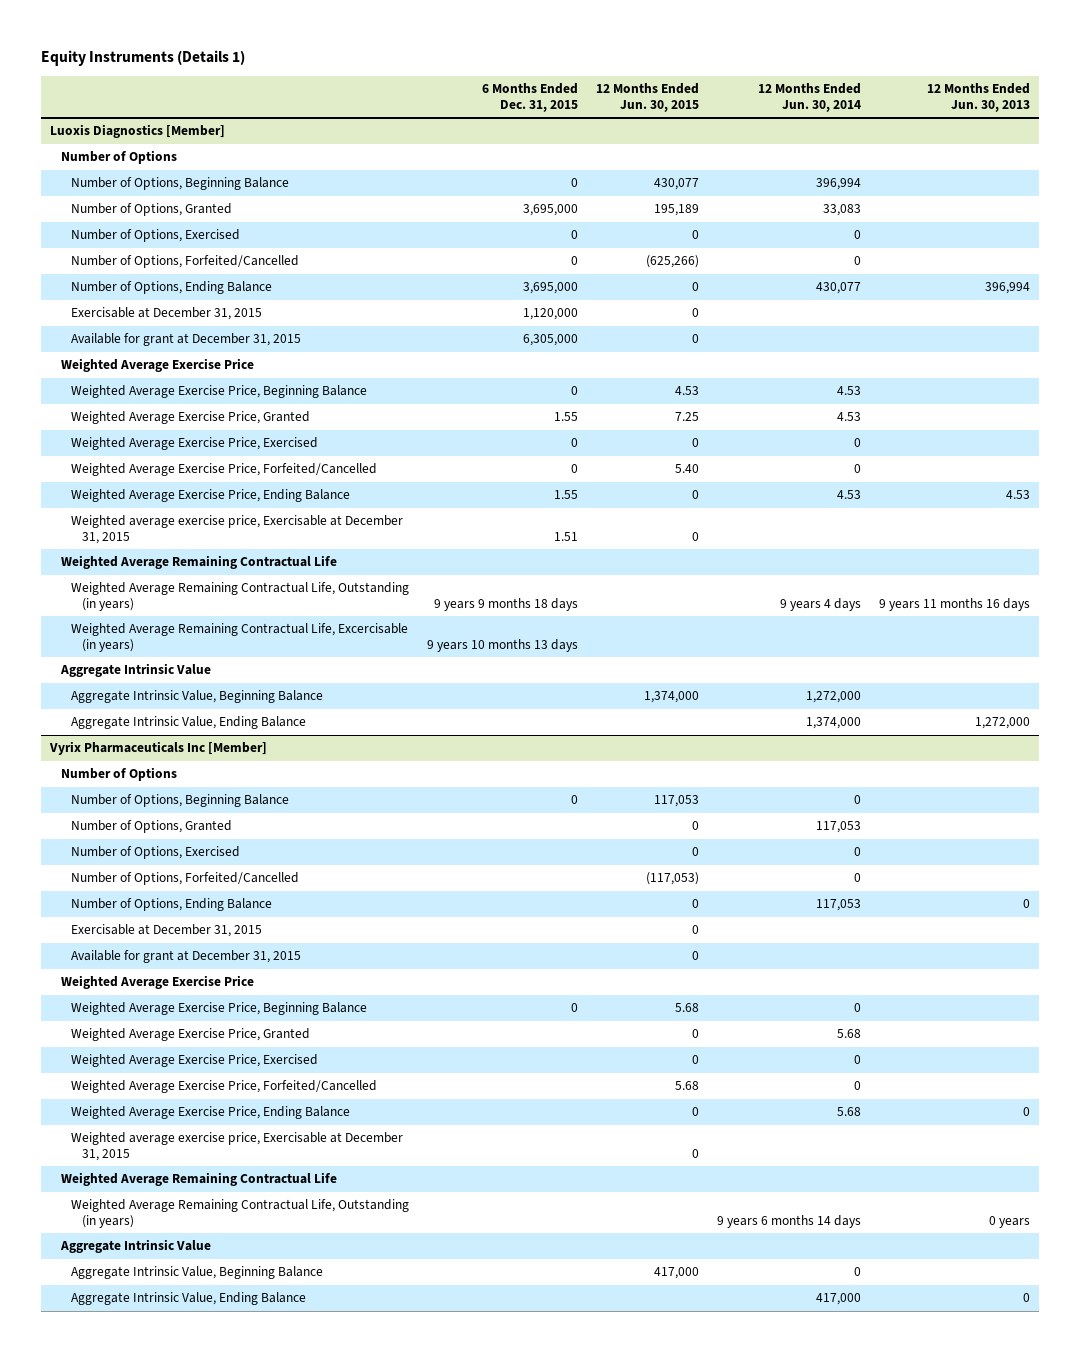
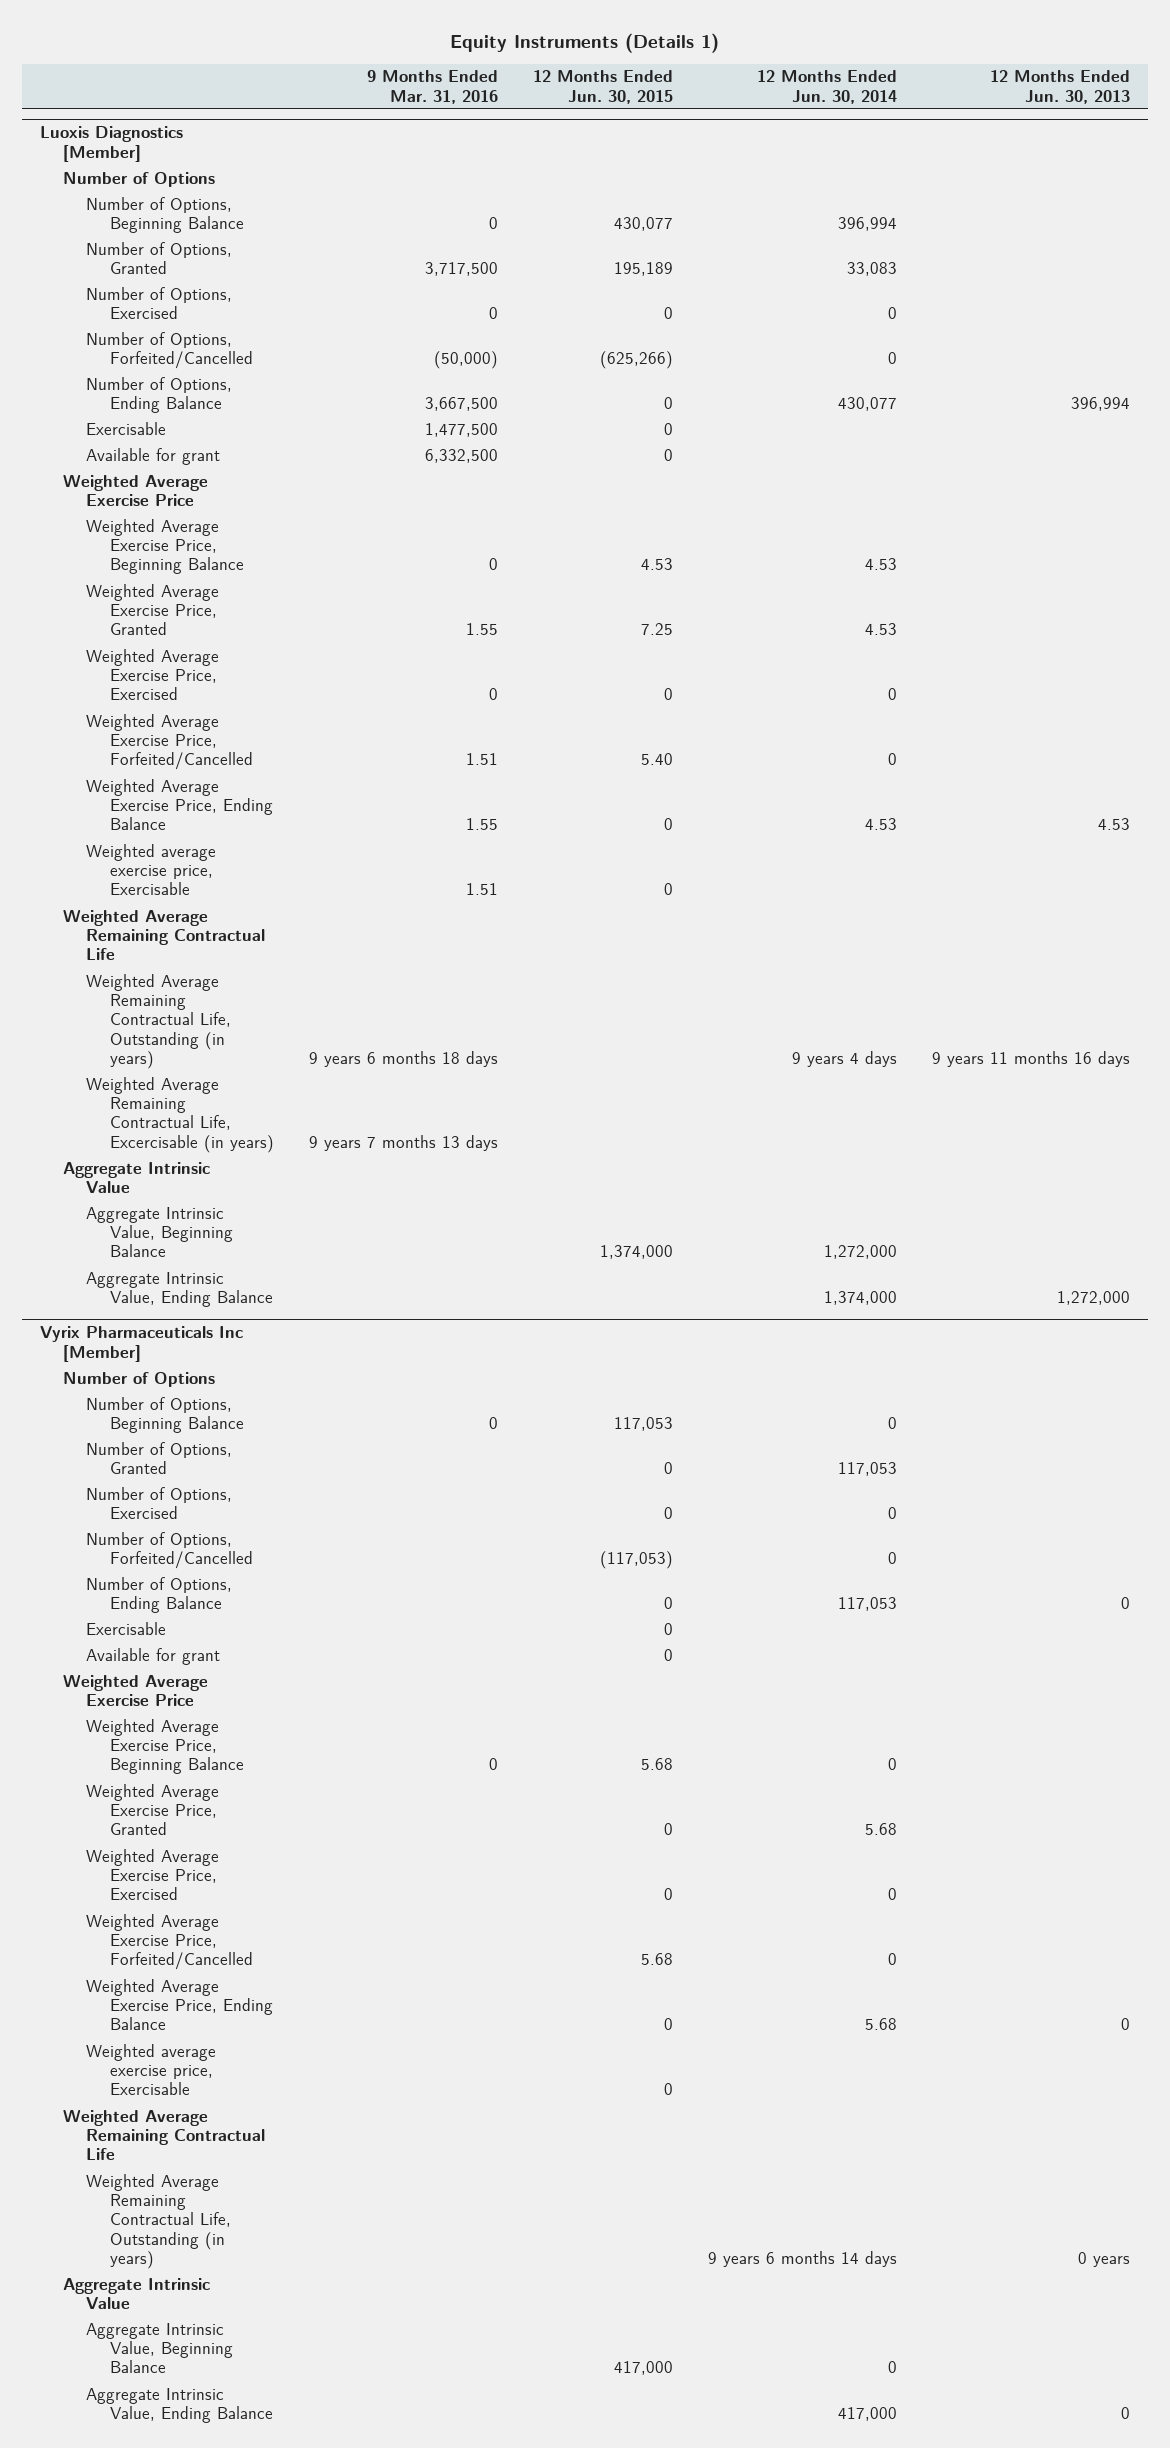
[482,83,579,112] 6 Months Ended Dec. 31, 2015 -> none
none -> [366,70,498,104] 9 Months Ended Mar. 31, 2016
[71,307,263,321] Exercisable at December 31, 2015 -> [86,421,167,435] Exercisable
[71,333,302,347] Available for grant at December 31, 2015 -> [86,447,221,465] Available for grant
[71,515,404,544] Weighted average exercise price, Exercisable at December 31, 2015 -> [86,843,217,896] Weighted average exercise price, Exercisable
[71,924,263,938] Exercisable at December 31, 2015 -> [86,1621,167,1635] Exercisable
[71,950,302,964] Available for grant at December 31, 2015 -> [86,1647,221,1665] Available for grant
[71,1132,404,1161] Weighted average exercise price, Exercisable at December 31, 2015 -> [86,2043,217,2096] Weighted average exercise price, Exercisable

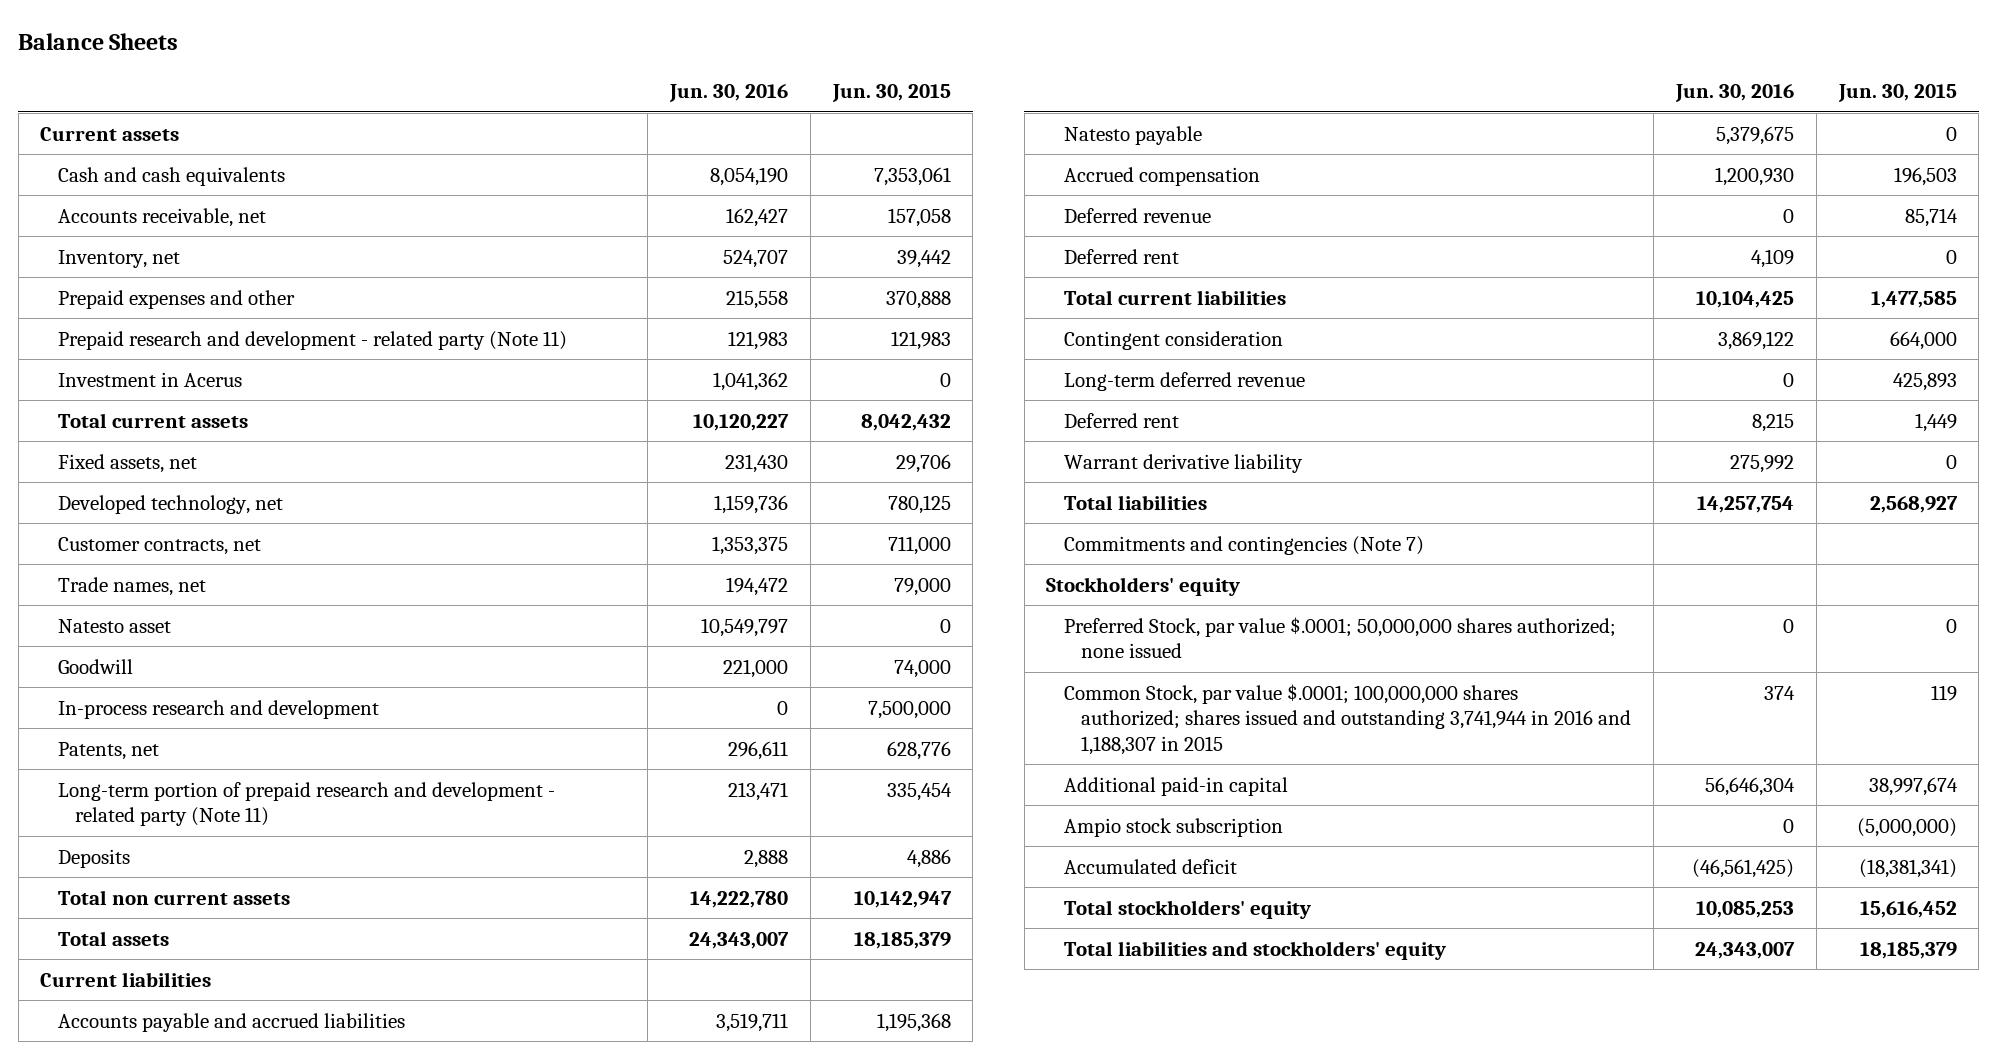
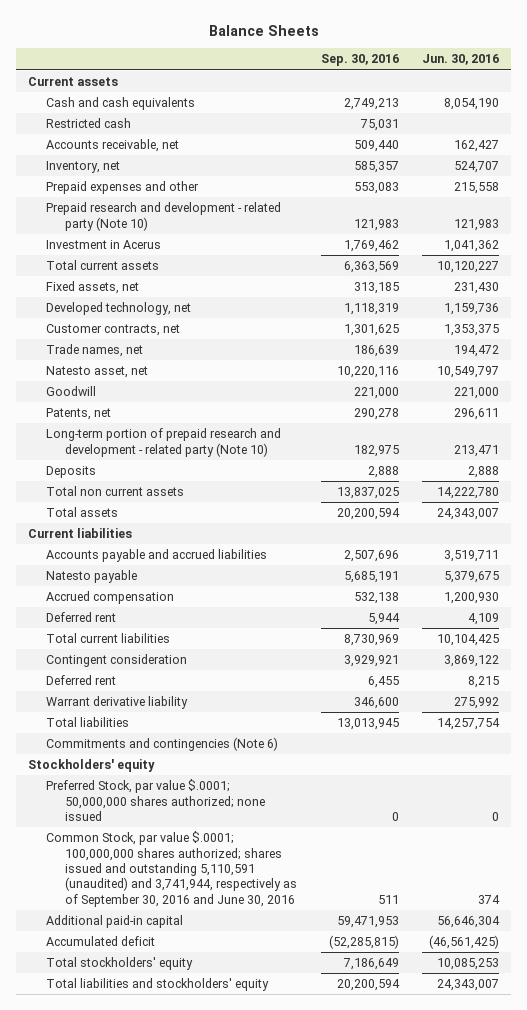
[831,83,951,102] Jun. 30, 2015 -> none
none -> [320,54,399,67] Sep. 30, 2016
none -> [46,118,132,129] Restricted cash
[57,330,567,350] Prepaid research and development - related party (Note 11) -> [46,202,282,231] Prepaid research and development - related party (Note 10)
[57,618,171,633] Natesto asset -> [46,366,149,379] Natesto asset, net
[57,699,379,719] In-process research and development -> none
[57,781,555,827] Long-term portion of prepaid research and development - related party (Note 11) -> [46,428,282,457] Long-term portion of prepaid research and development - related party (Note 10)
[1063,207,1211,223] Deferred revenue -> none
[1063,371,1305,391] Long-term deferred revenue -> none
[1063,535,1424,555] Commitments and contingencies (Note 7) -> [46,737,279,752] Commitments and contingencies (Note 6)
[1063,683,1632,755] Common Stock, par value $.0001; 100,000,000 shares authorized; shares issued and outstanding 3,741,944 in 2016 and 1,188,307 in 2015 -> [46,831,297,907] Common Stock, par value $.0001; 100,000,000 shares authorized; shares issued and outstanding 5,110,591 (unaudited) and 3,741,944, respectively as of September 30, 2016 and June 30, 2016
[1063,817,1283,837] Ampio stock subscription -> none

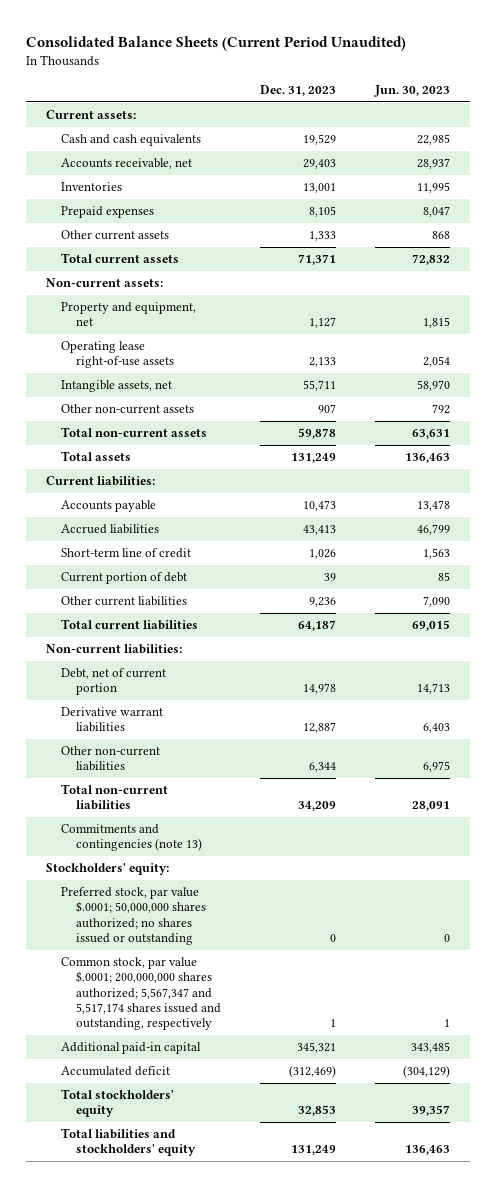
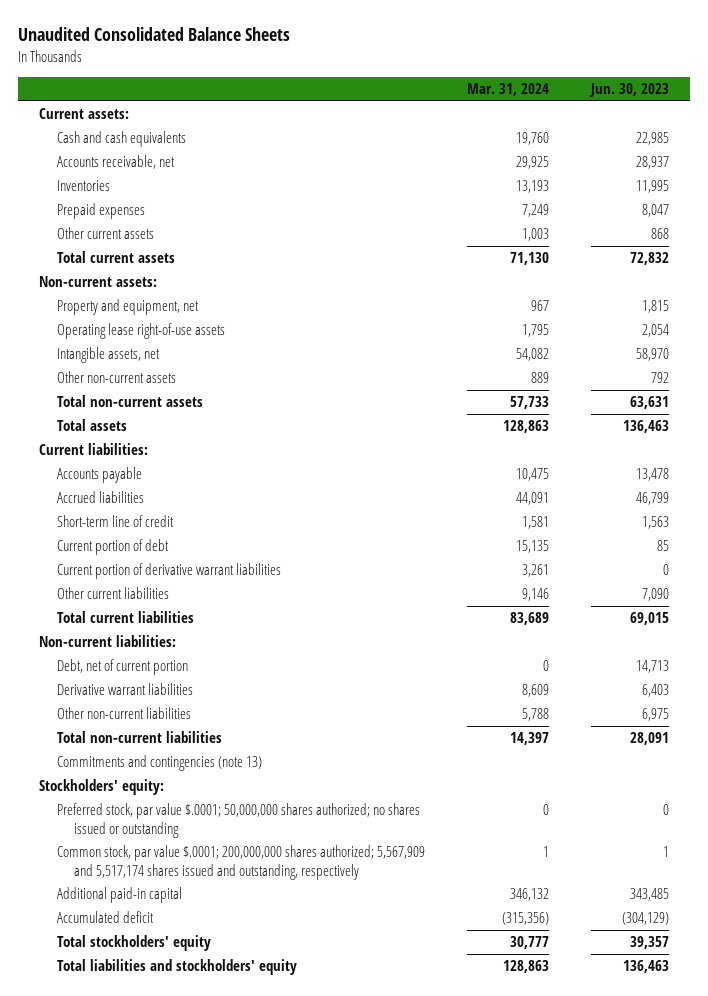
[26,35,407,51] Consolidated Balance Sheets (Current Period Unaudited) -> [17,27,290,42] Unaudited Consolidated Balance Sheets
[260,84,337,96] Dec. 31, 2023 -> none
none -> [466,82,549,96] Mar. 31, 2024
none -> [56,563,281,580] Current portion of derivative warrant liabilities
[60,957,221,1030] Common stock, par value $.0001; 200,000,000 shares authorized; 5,567,347 and 5,517,174 shares issued and outstanding, respectively -> [56,845,425,880] Common stock, par value $.0001; 200,000,000 shares authorized; 5,567,909 and 5,517,174 shares issued and outstanding, respectively

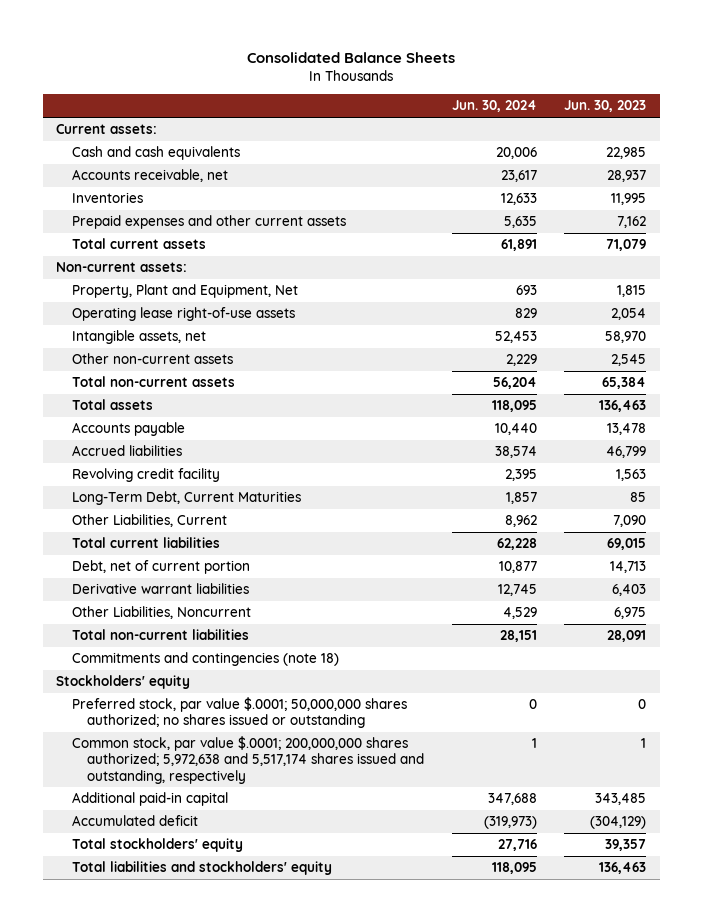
[17,27,290,42] Unaudited Consolidated Balance Sheets -> [247,52,456,64] Consolidated Balance Sheets
[466,82,549,96] Mar. 31, 2024 -> none
none -> [451,100,537,113] Jun. 30, 2024
[56,251,175,264] Total current assets -> none
[56,203,145,220] Prepaid expenses -> [71,215,346,230] Prepaid expenses and other current assets
[641,204,669,218] 8,047 -> [617,216,647,229] 7,162
[56,227,154,240] Other current assets -> [71,238,206,250] Total current assets
[650,228,669,240] 868 -> [606,239,647,252] 71,079
[56,299,199,316] Property and equipment, net -> [71,284,298,299] Property, Plant and Equipment, Net
[650,372,669,384] 792 -> [611,354,647,367] 2,545
[629,396,669,410] 63,631 -> [602,377,647,390] 65,384
[38,443,148,456] Current liabilities: -> none
[56,563,281,580] Current portion of derivative warrant liabilities -> none
[56,515,174,528] Short-term line of credit -> [71,468,220,483] Revolving credit facility
[56,539,169,556] Current portion of debt -> [71,491,301,506] Long-Term Debt, Current Maturities
[56,587,169,600] Other current liabilities -> [71,514,227,528] Other Liabilities, Current
[38,635,176,648] Non-current liabilities: -> none
[56,707,191,720] Other non-current liabilities -> [71,606,251,620] Other Liabilities, Noncurrent
[56,755,262,772] Commitments and contingencies (note 13) -> [71,652,339,667] Commitments and contingencies (note 18)
[38,779,164,796] Stockholders' equity: -> [56,675,191,690] Stockholders' equity
[56,845,425,880] Common stock, par value $.0001; 200,000,000 shares authorized; 5,567,909 and 5,517,174 shares issued and outstanding, respectively -> [71,736,425,784] Common stock, par value $.0001; 200,000,000 shares authorized; 5,972,638 and 5,517,174 shares issued and outstanding, respectively

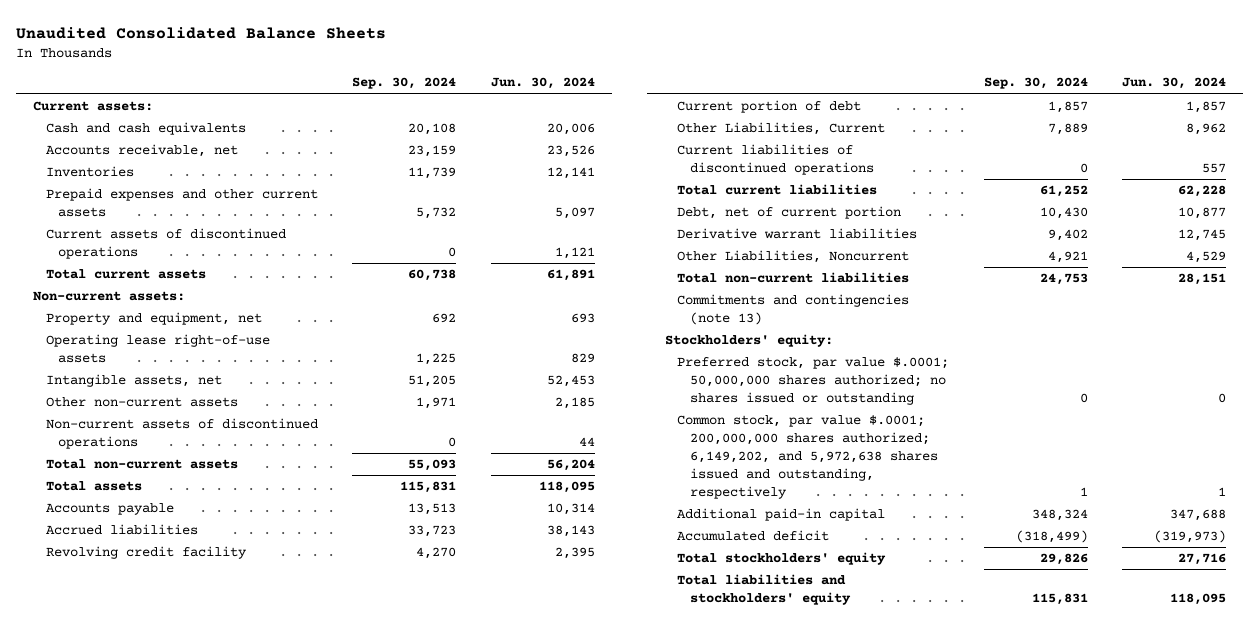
[247,52,456,64] Consolidated Balance Sheets -> [15,26,386,39] Unaudited Consolidated Balance Sheets
[564,100,647,113] Jun. 30, 2023 -> none
none -> [352,77,457,90] Sep. 30, 2024
[500,170,537,183] 23,617 -> [546,145,595,158] 23,526
[500,193,537,206] 12,633 -> [546,167,595,180] 12,141
[503,216,537,229] 5,635 -> [554,207,595,220] 5,097
none -> [45,228,286,260] Current assets of discontinued operations
[71,284,298,299] Property, Plant and Equipment, Net -> [45,312,262,326] Property and equipment, net
[505,354,537,367] 2,229 -> [554,397,595,410] 2,185
none -> [45,418,318,450] Non-current assets of discontinued operations
[494,423,537,436] 10,440 -> [546,503,595,516] 10,314
[494,446,537,459] 38,574 -> [546,525,595,538] 38,143
[71,491,301,506] Long-Term Debt, Current Maturities -> [677,100,862,114] Current portion of debt
none -> [677,144,874,176] Current liabilities of discontinued operations
[71,652,339,667] Commitments and contingencies (note 18) -> [677,294,910,326] Commitments and contingencies (note 13)
[56,675,191,690] Stockholders' equity -> [664,334,833,348] Stockholders' equity:
[71,736,425,784] Common stock, par value $.0001; 200,000,000 shares authorized; 5,972,638 and 5,517,174 shares issued and outstanding, respectively -> [677,415,938,500] Common stock, par value $.0001; 200,000,000 shares authorized; 6,149,202, and 5,972,638 shares issued and outstanding, respectively

